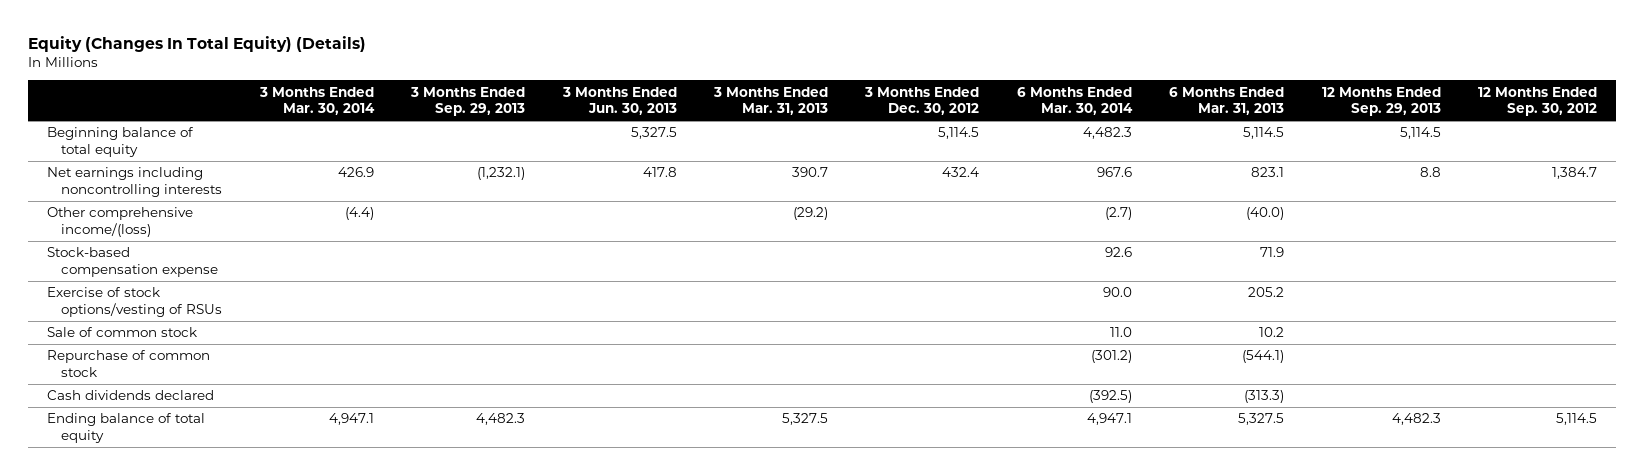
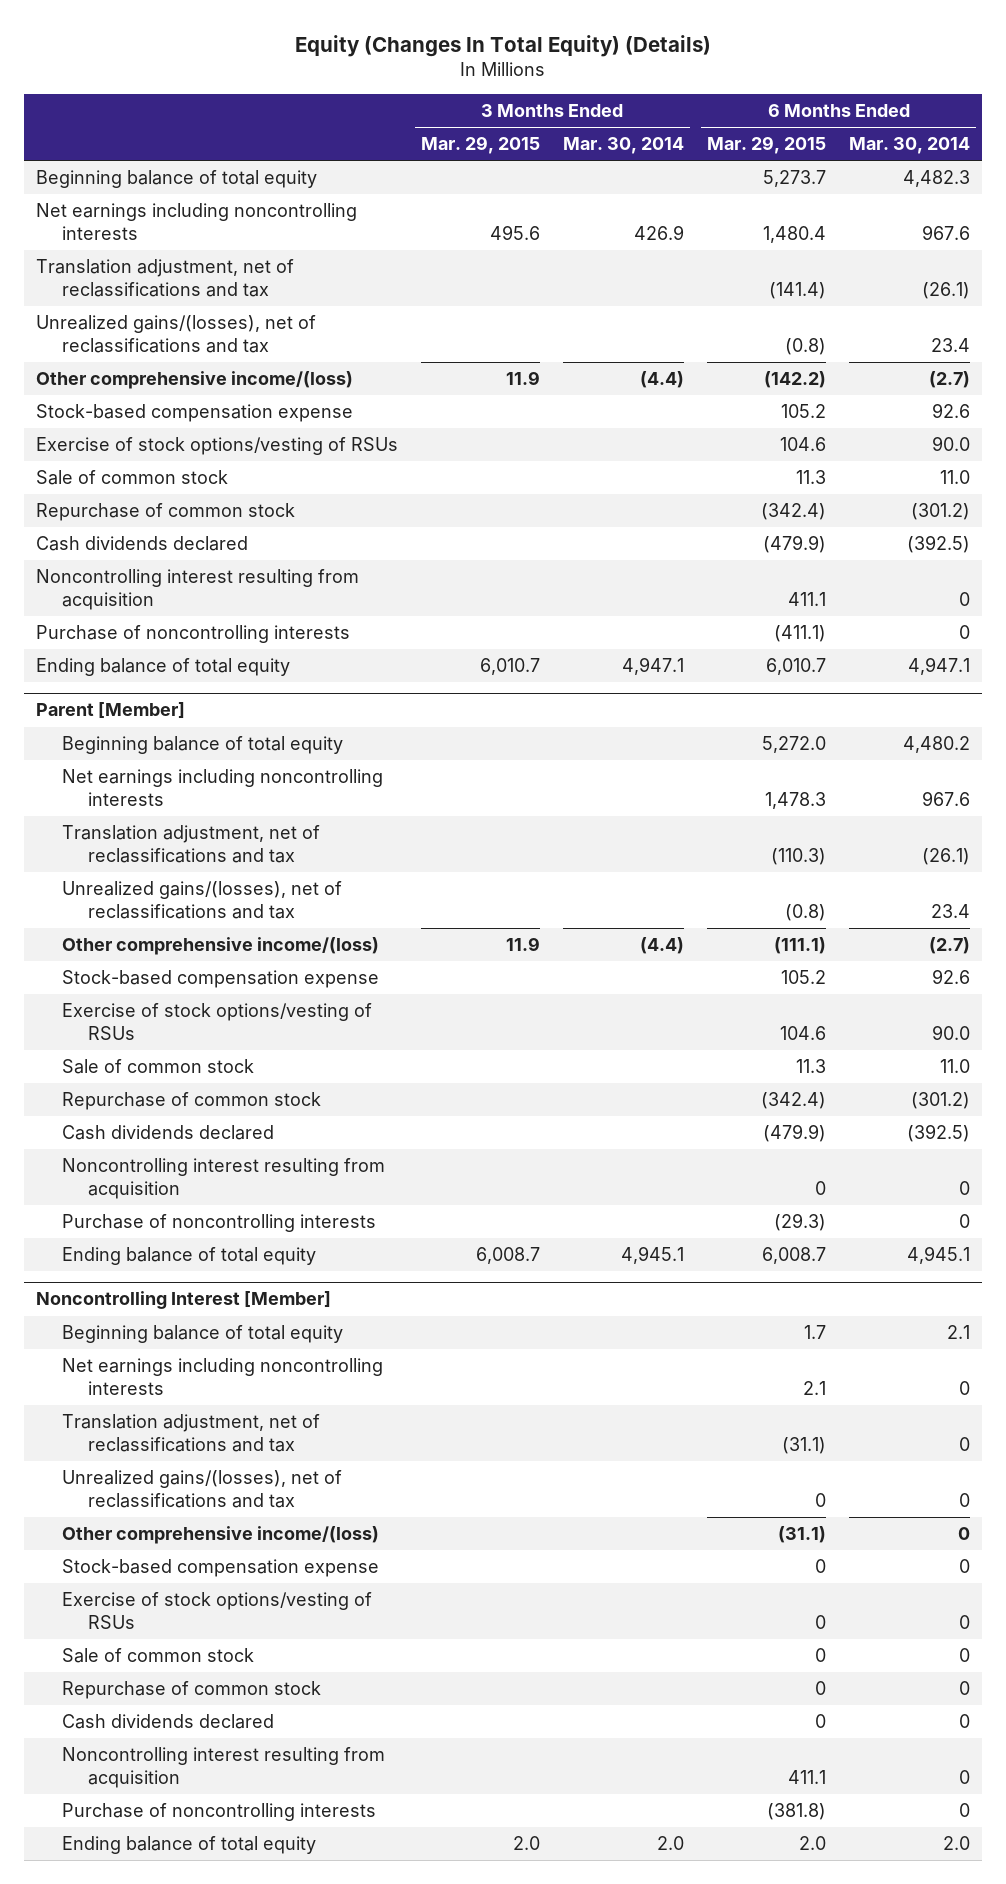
[410,86,526,117] 3 Months Ended Sep. 29, 2013 -> none
[561,86,677,116] 3 Months Ended Jun. 30, 2013 -> none
[713,86,829,116] 3 Months Ended Mar. 31, 2013 -> none
[864,86,980,116] 3 Months Ended Dec. 30, 2012 -> none
[1169,86,1285,116] 6 Months Ended Mar. 31, 2013 -> none
[1321,86,1441,117] 12 Months Ended Sep. 29, 2013 -> none
[1478,86,1598,117] 12 Months Ended Sep. 30, 2012 -> none
none -> [420,136,540,155] Mar. 29, 2015
none -> [707,136,827,155] Mar. 29, 2015
none -> [35,259,294,297] Translation adjustment, net of reclassifications and tax
none -> [35,315,316,353] Unrealized gains/(losses), net of reclassifications and tax
none -> [35,569,359,610] Noncontrolling interest resulting from acquisition
none -> [35,625,350,644] Purchase of noncontrolling interests
none -> [35,702,185,720] Parent [Member]
none -> [61,736,343,755] Beginning balance of total equity
none -> [61,769,383,806] Net earnings including noncontrolling interests
none -> [61,825,320,863] Translation adjustment, net of reclassifications and tax
none -> [61,881,342,919] Unrealized gains/(losses), net of reclassifications and tax
none -> [61,937,379,956] Other comprehensive income/(loss)
none -> [61,970,379,989] Stock-based compensation expense
none -> [61,1003,372,1040] Exercise of stock options/vesting of RSUs
none -> [61,1059,254,1075] Sale of common stock
none -> [61,1092,321,1111] Repurchase of common stock
none -> [61,1125,274,1141] Cash dividends declared
none -> [61,1158,385,1199] Noncontrolling interest resulting from acquisition
none -> [61,1214,376,1233] Purchase of noncontrolling interests
none -> [61,1247,316,1266] Ending balance of total equity
none -> [35,1291,331,1310] Noncontrolling Interest [Member]
none -> [61,1325,343,1344] Beginning balance of total equity
none -> [61,1358,383,1395] Net earnings including noncontrolling interests
none -> [61,1414,320,1452] Translation adjustment, net of reclassifications and tax
none -> [61,1470,342,1508] Unrealized gains/(losses), net of reclassifications and tax
none -> [61,1526,379,1545] Other comprehensive income/(loss)
none -> [61,1559,379,1578] Stock-based compensation expense
none -> [61,1592,372,1629] Exercise of stock options/vesting of RSUs
none -> [61,1648,254,1664] Sale of common stock
none -> [61,1681,321,1700] Repurchase of common stock
none -> [61,1714,274,1730] Cash dividends declared
none -> [61,1747,385,1788] Noncontrolling interest resulting from acquisition
none -> [61,1803,376,1822] Purchase of noncontrolling interests
none -> [61,1836,316,1855] Ending balance of total equity

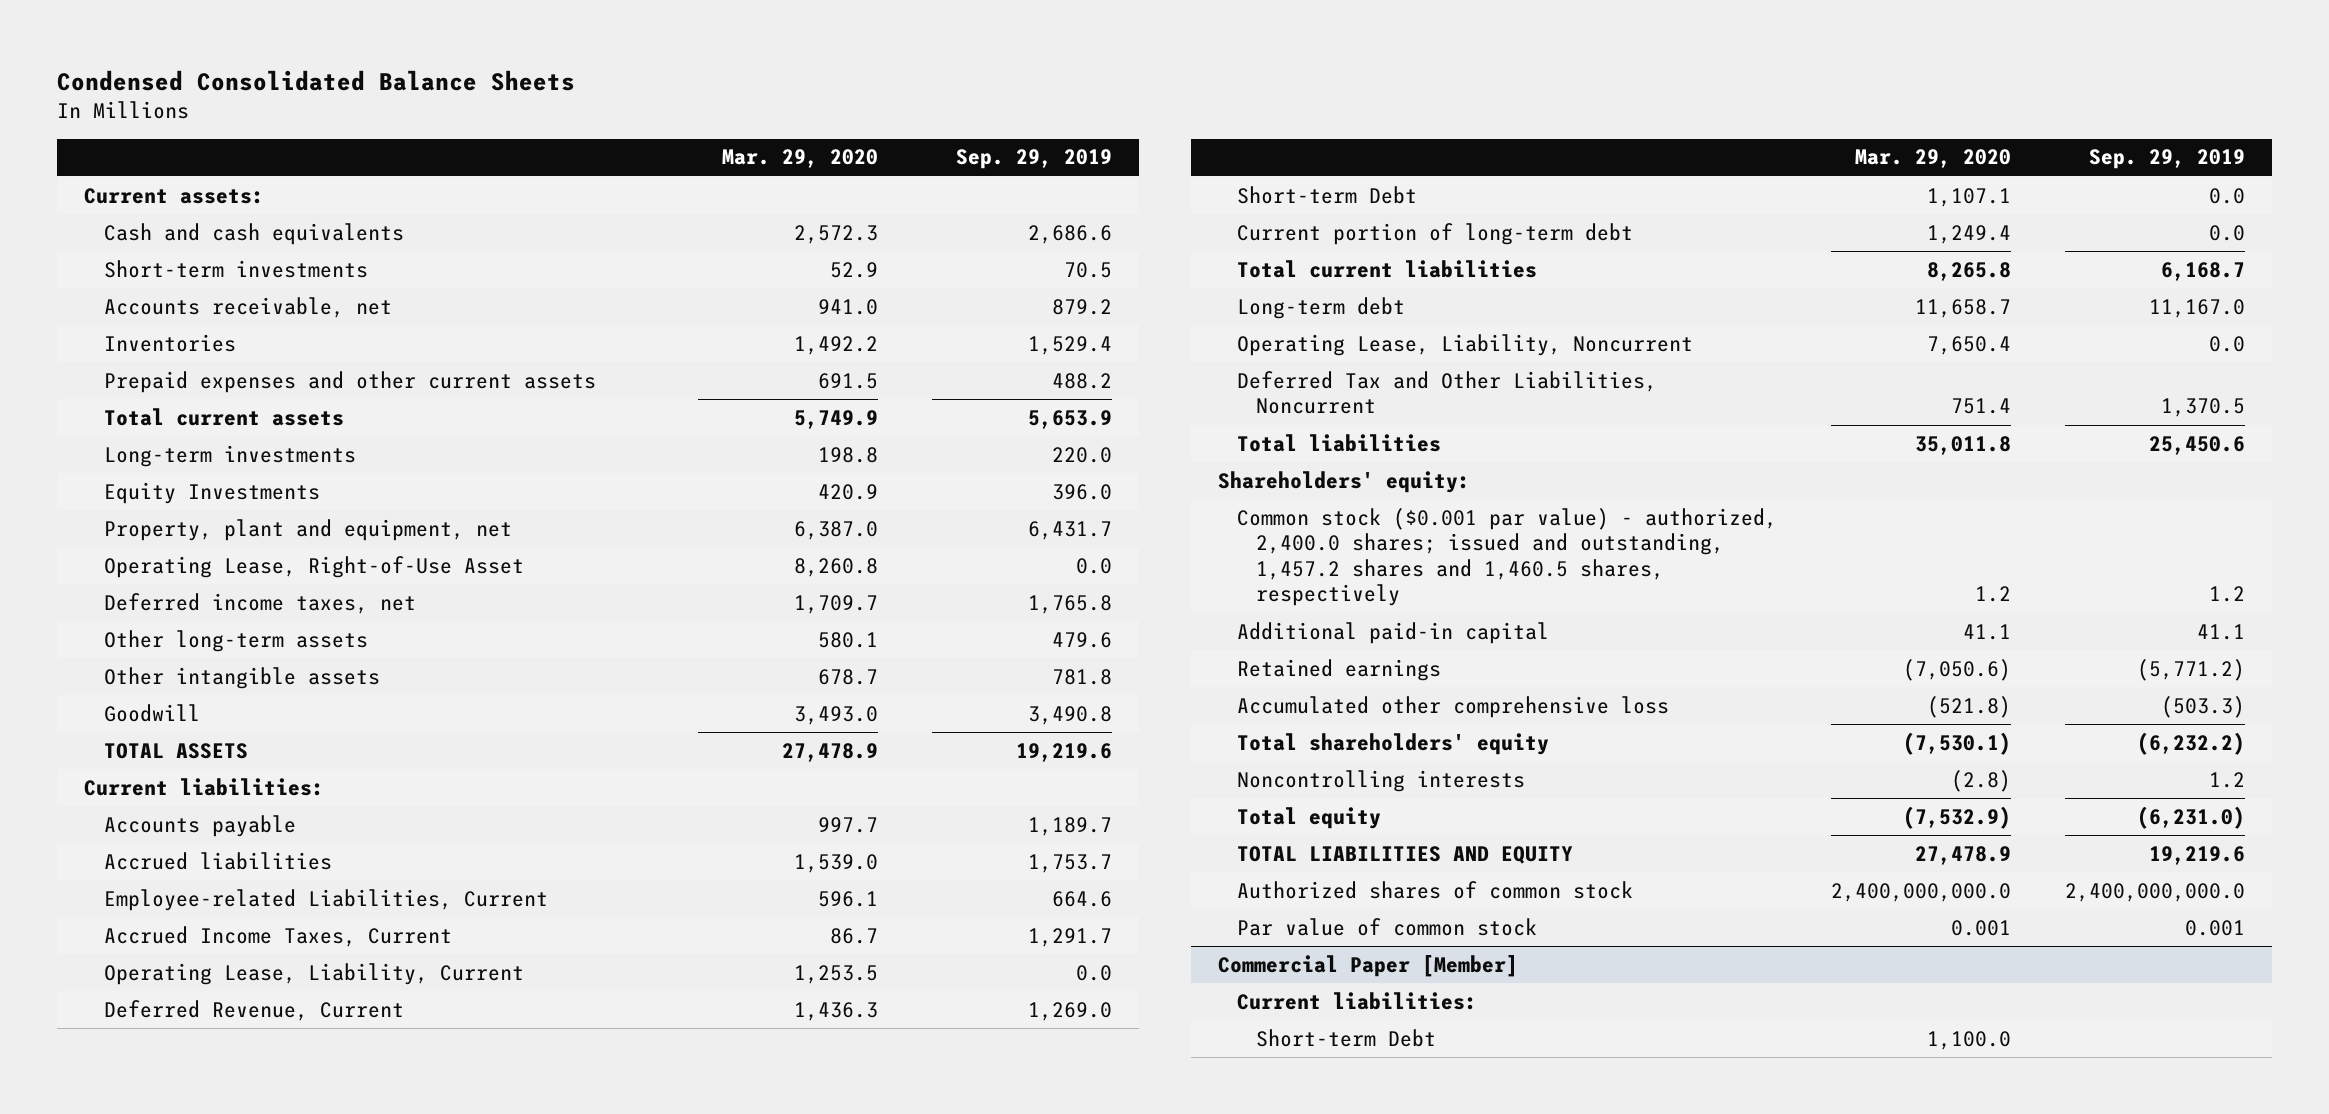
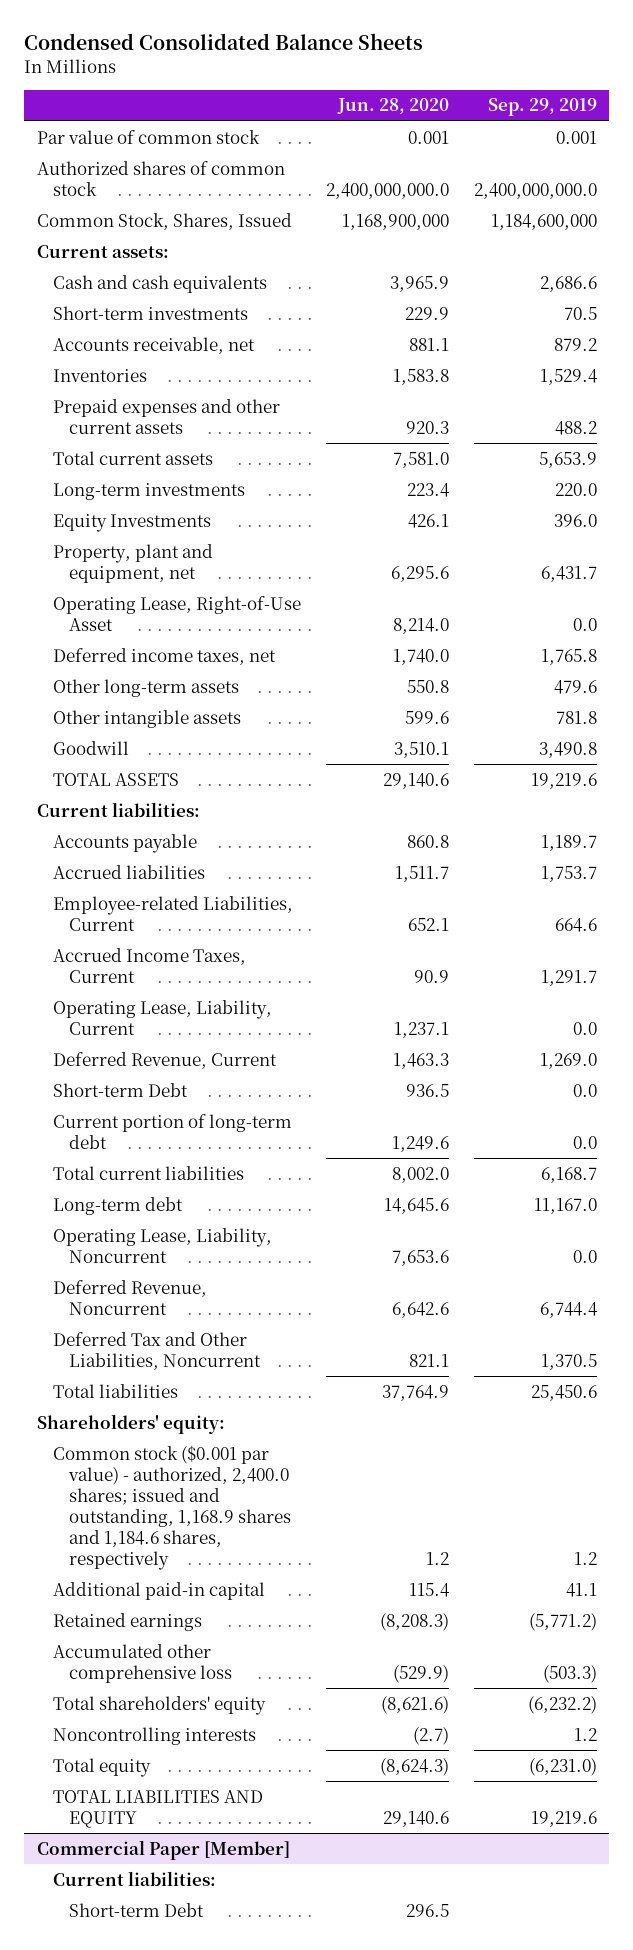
[721,149,878,169] Mar. 29, 2020 -> none
none -> [336,98,449,115] Jun. 28, 2020
[1237,917,1538,936] Par value of common stock -> [36,129,260,144] Par value of common stock
[1237,880,1634,899] Authorized shares of common stock -> [36,160,285,196] Authorized shares of common stock
none -> [36,212,292,230] Common Stock, Shares, Issued
none -> [52,1279,207,1315] Deferred Revenue, Noncurrent
[1237,507,1778,607] Common stock ($0.001 par value) - authorized, 2,400.0 shares; issued and outstanding, 1,457.2 shares and 1,460.5 shares, respectively -> [52,1444,291,1570] Common stock ($0.001 par value) - authorized, 2,400.0 shares; issued and outstanding, 1,168.9 shares and 1,184.6 shares, respectively

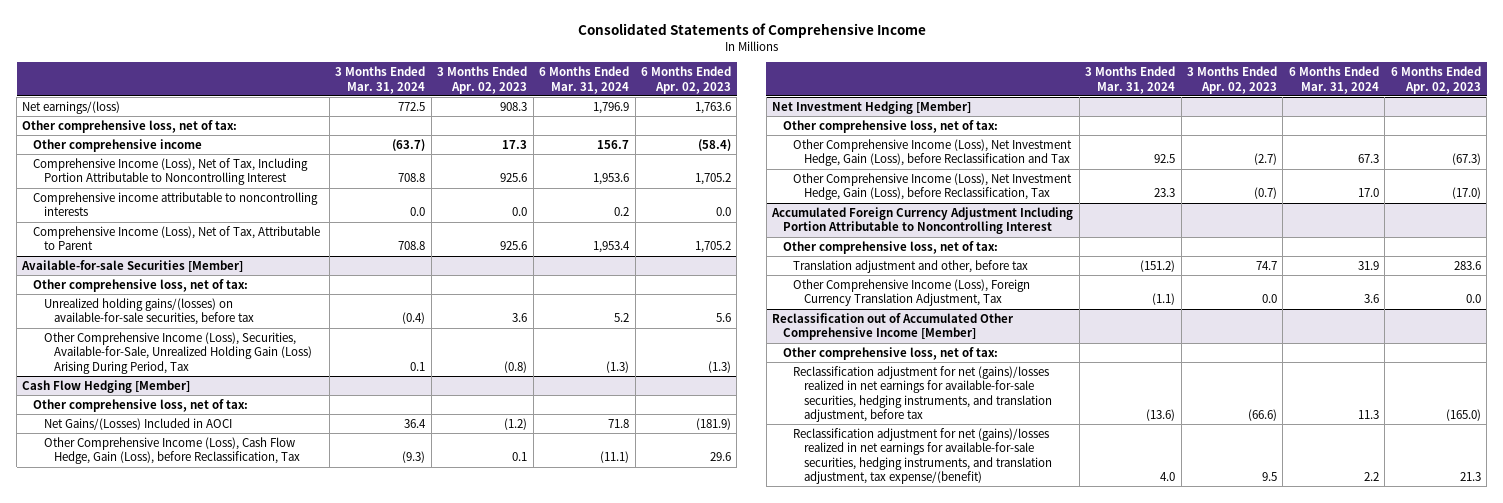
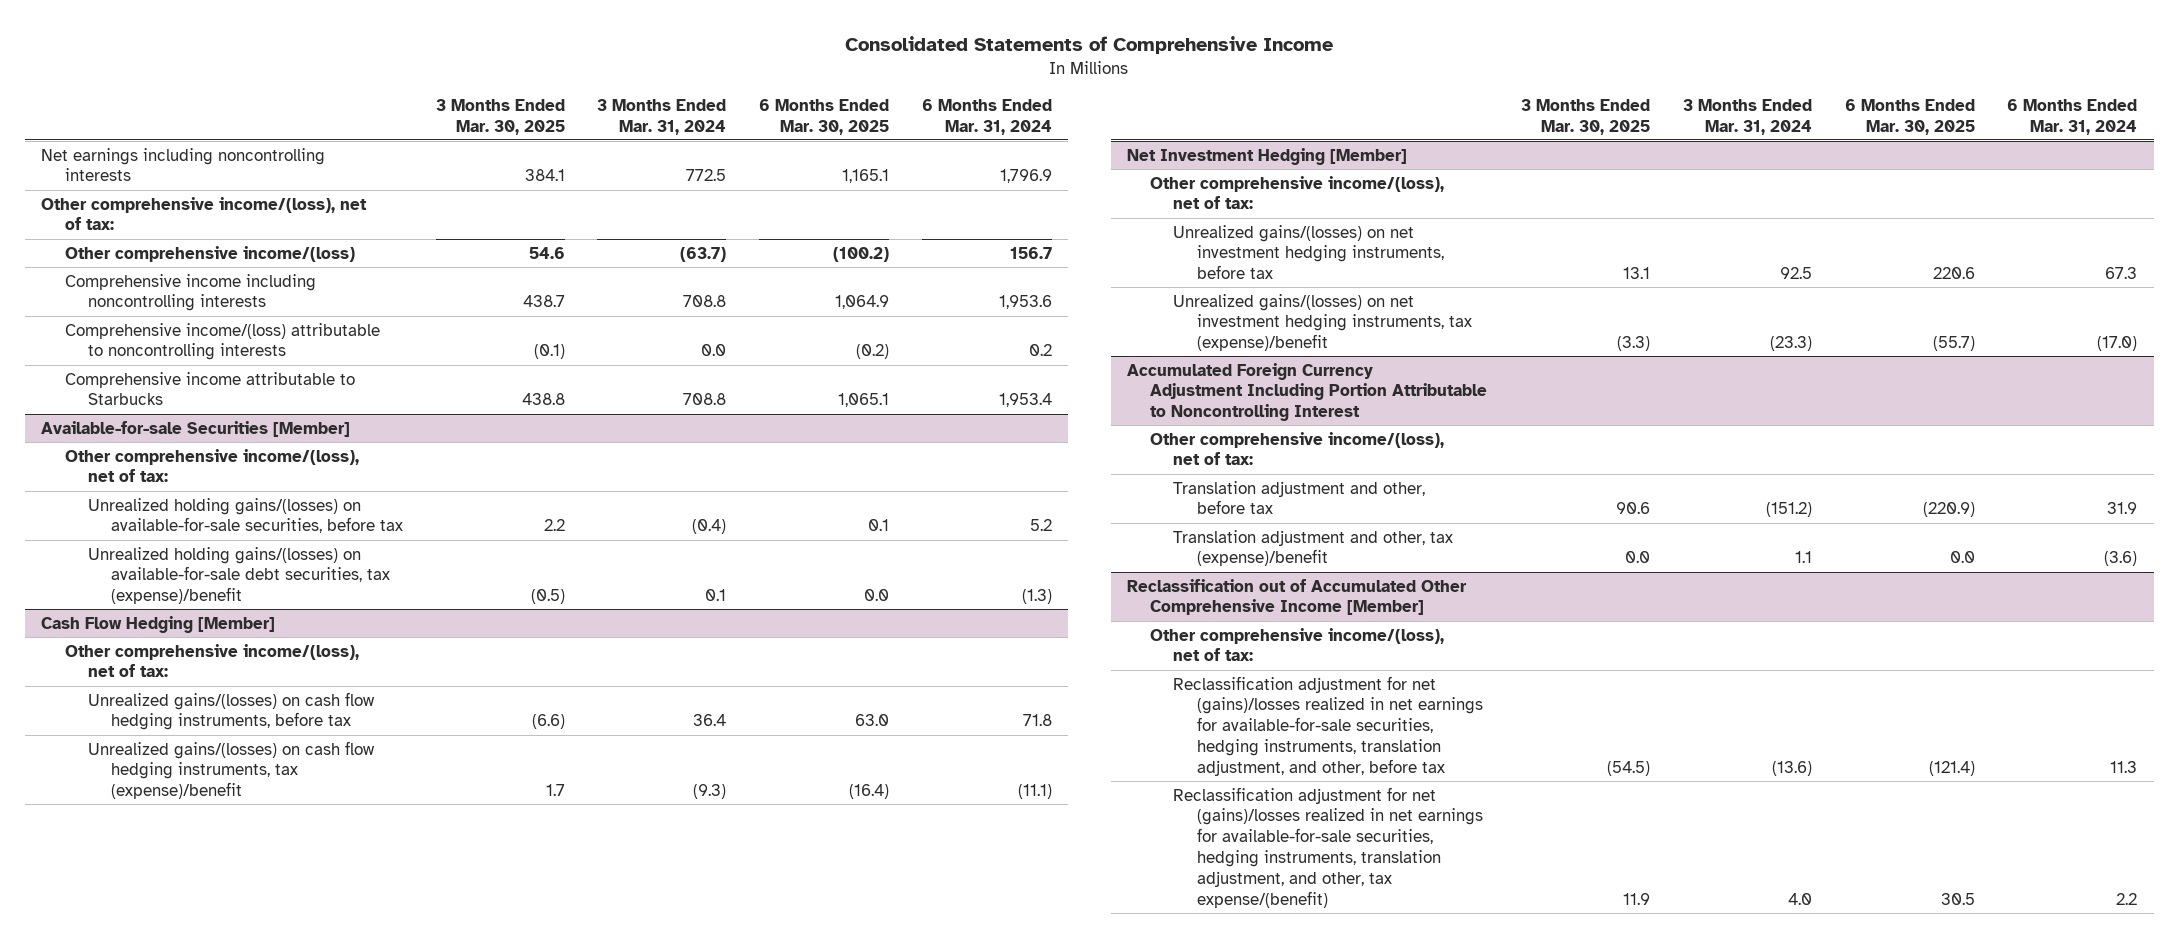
[437,66,528,94] 3 Months Ended Apr. 02, 2023 -> none
[640,66,731,94] 6 Months Ended Apr. 02, 2023 -> none
none -> [435,98,565,135] 3 Months Ended Mar. 30, 2025
none -> [759,98,890,135] 6 Months Ended Mar. 30, 2025
[22,100,121,114] Net earnings/(loss) -> [41,147,326,182] Net earnings including noncontrolling interests
[22,119,238,133] Other comprehensive loss, net of tax: -> [41,196,368,231] Other comprehensive income/(loss), net of tax:
[33,138,203,152] Other comprehensive income -> [64,245,355,262] Other comprehensive income/(loss)
[33,157,309,186] Comprehensive Income (Loss), Net of Tax, Including Portion Attributable to Noncontrolling Interest -> [64,273,316,312] Comprehensive income including noncontrolling interests
[33,191,319,217] Comprehensive income attributable to noncontrolling interests -> [64,322,380,361] Comprehensive income/(loss) attributable to noncontrolling interests
[33,225,321,251] Comprehensive Income (Loss), Net of Tax, Attributable to Parent -> [64,371,355,406] Comprehensive income attributable to Starbucks
[33,278,249,292] Other comprehensive loss, net of tax: -> [64,448,359,483] Other comprehensive income/(loss), net of tax:
[43,331,313,374] Other Comprehensive Income (Loss), Securities, Available-for-Sale, Unrealized Holding Gain (Loss) Arising During Period, Tax -> [87,546,391,605] Unrealized holding gains/(losses) on available-for-sale debt securities, tax (expense)/benefit
[33,398,249,412] Other comprehensive loss, net of tax: -> [64,643,359,678] Other comprehensive income/(loss), net of tax:
[43,417,232,430] Net Gains/(Losses) Included in AOCI -> [87,691,375,731] Unrealized gains/(losses) on cash flow hedging instruments, before tax
[43,436,301,465] Other Comprehensive Income (Loss), Cash Flow Hedge, Gain (Loss), before Reclassification, Tax -> [87,740,375,800] Unrealized gains/(losses) on cash flow hedging instruments, tax (expense)/benefit
[782,119,998,133] Other comprehensive loss, net of tax: -> [1150,175,1445,210] Other comprehensive income/(loss), net of tax:
[793,138,1073,167] Other Comprehensive Income (Loss), Net Investment Hedge, Gain (Loss), before Reclassification and Tax -> [1173,224,1444,280] Unrealized gains/(losses) on net investment hedging instruments, before tax
[793,172,1073,201] Other Comprehensive Income (Loss), Net Investment Hedge, Gain (Loss), before Reclassification, Tax -> [1173,293,1472,352] Unrealized gains/(losses) on net investment hedging instruments, tax (expense)/benefit
[1154,188,1176,198] 23.3 -> [1769,336,1812,352] (23.3)
[1357,188,1379,198] 17.0 -> [2097,336,2138,352] (17.0)
[782,240,998,254] Other comprehensive loss, net of tax: -> [1150,431,1445,466] Other comprehensive income/(loss), net of tax:
[793,278,1031,307] Other Comprehensive Income (Loss), Foreign Currency Translation Adjustment, Tax -> [1173,529,1454,567] Translation adjustment and other, tax (expense)/benefit
[1152,293,1176,306] (1.1) -> [1794,551,1812,564] 1.1
[1363,294,1379,304] 3.6 -> [2104,551,2138,567] (3.6)
[782,346,998,360] Other comprehensive loss, net of tax: -> [1150,627,1445,662] Other comprehensive income/(loss), net of tax:
[793,365,1053,423] Reclassification adjustment for net (gains)/losses realized in net earnings for available-for-sale securities, hedging instruments, and translation adjustment, before tax -> [1173,675,1483,776] Reclassification adjustment for net (gains)/losses realized in net earnings for available-for-sale securities, hedging instruments, translation adjustment, and other, before tax
[793,427,1053,485] Reclassification adjustment for net (gains)/losses realized in net earnings for available-for-sale securities, hedging instruments, and translation adjustment, tax expense/(benefit) -> [1173,786,1483,908] Reclassification adjustment for net (gains)/losses realized in net earnings for available-for-sale securities, hedging instruments, translation adjustment, and other, tax expense/(benefit)

